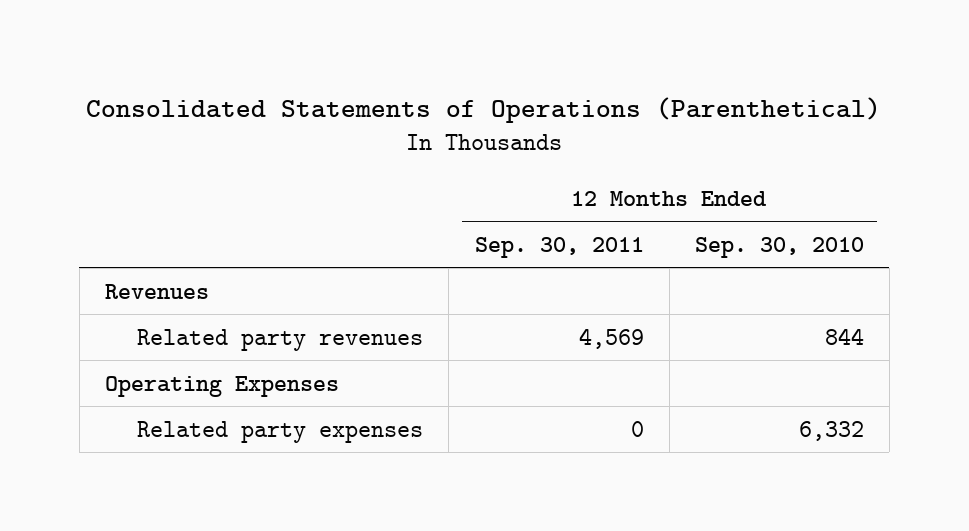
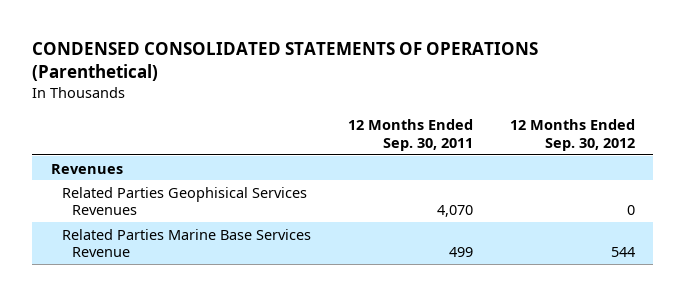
[86,97,882,124] Consolidated Statements of Operations (Parenthetical) -> [32,42,539,82] CONDENSED CONSOLIDATED STATEMENTS OF OPERATIONS (Parenthetical)
[694,236,864,258] Sep. 30, 2010 -> none
none -> [509,119,635,151] 12 Months Ended Sep. 30, 2012
[104,375,339,397] Operating Expenses -> none
[137,420,424,443] Related party expenses -> none
[137,328,424,351] Related party revenues -> [61,186,307,216] Related Parties Geophisical Services Revenues
[578,327,644,349] 4,569 -> [436,205,473,218] 4,070
none -> [61,228,311,258] Related Parties Marine Base Services Revenue

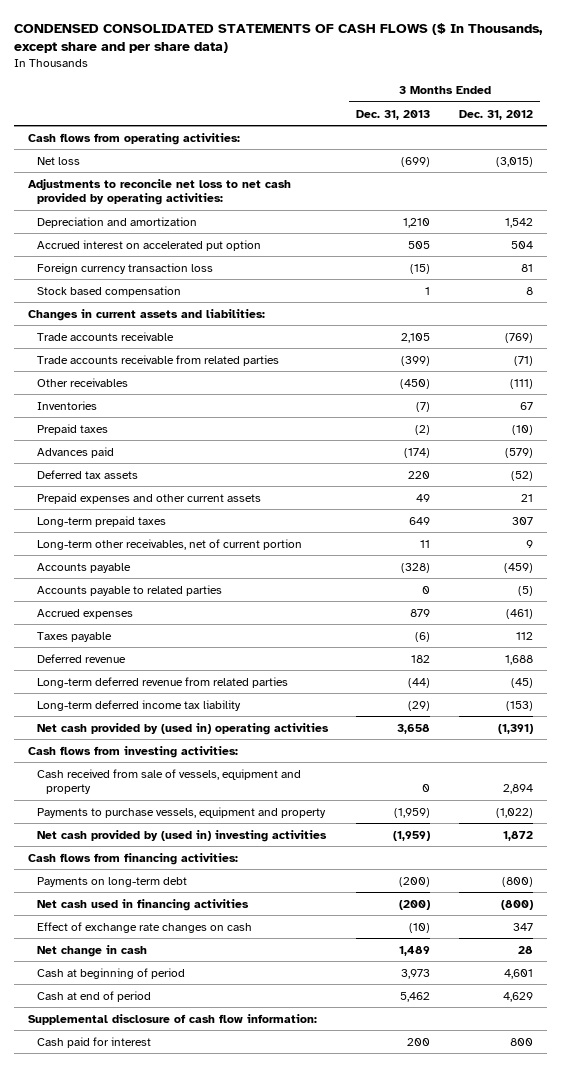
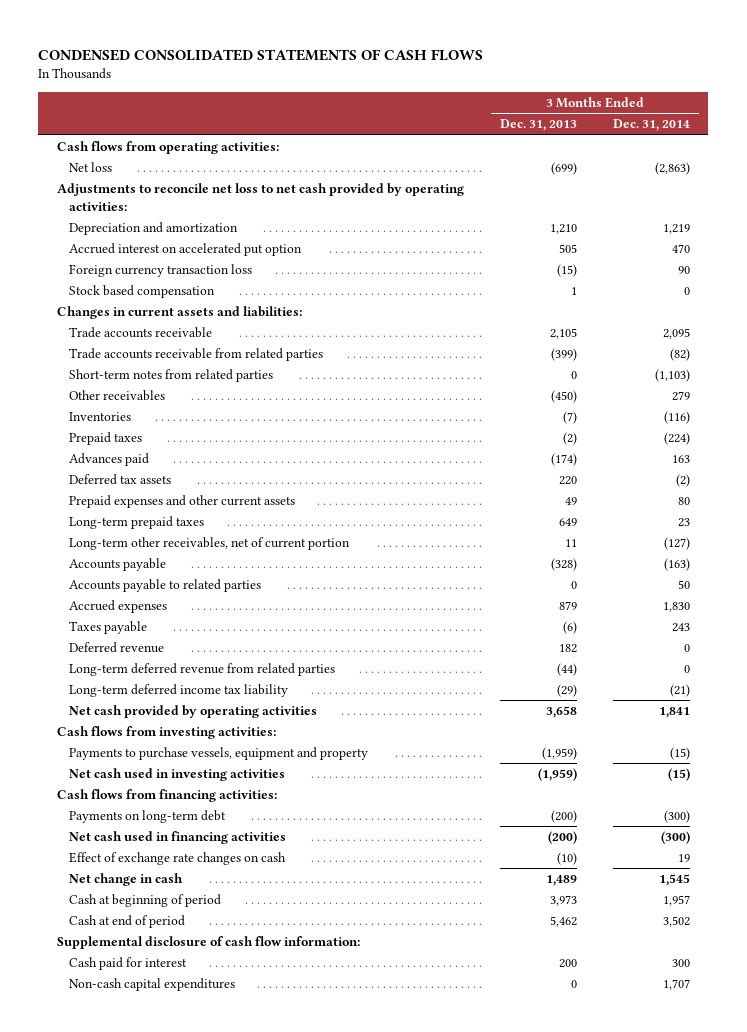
[14,22,544,53] CONDENSED CONSOLIDATED STATEMENTS OF CASH FLOWS ($ In Thousands, except share and per share data) -> [38,48,484,61] CONDENSED CONSOLIDATED STATEMENTS OF CASH FLOWS
[458,109,533,120] Dec. 31, 2012 -> none
none -> [613,119,691,132] Dec. 31, 2014
none -> [69,369,274,383] Short-term notes from related parties
[37,722,330,735] Net cash provided by (used in) operating activities -> [69,705,318,719] Net cash provided by operating activities
[37,768,302,795] Cash received from sale of vessels, equipment and property -> none
[37,829,328,842] Net cash provided by (used in) investing activities -> [69,768,286,782] Net cash used in investing activities
none -> [69,978,236,992] Non-cash capital expenditures

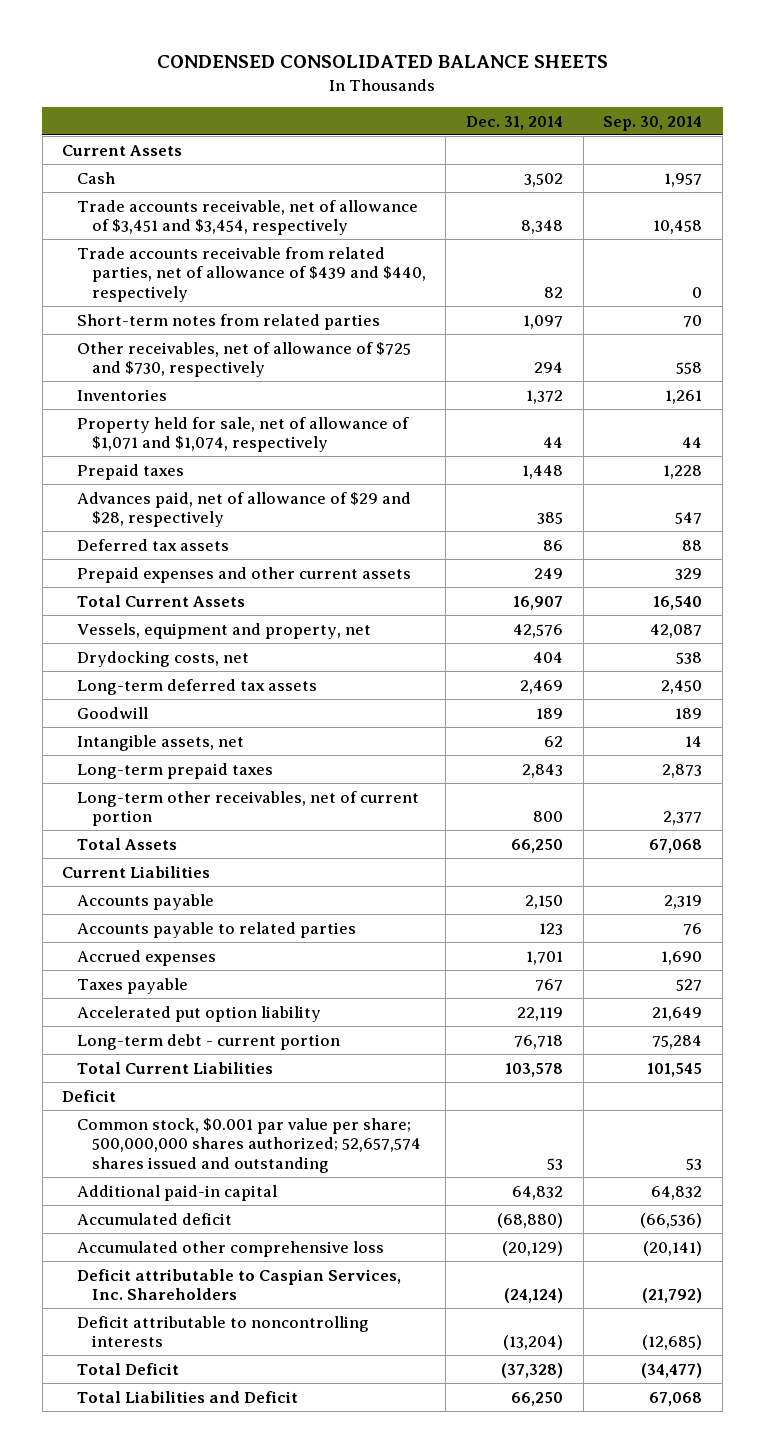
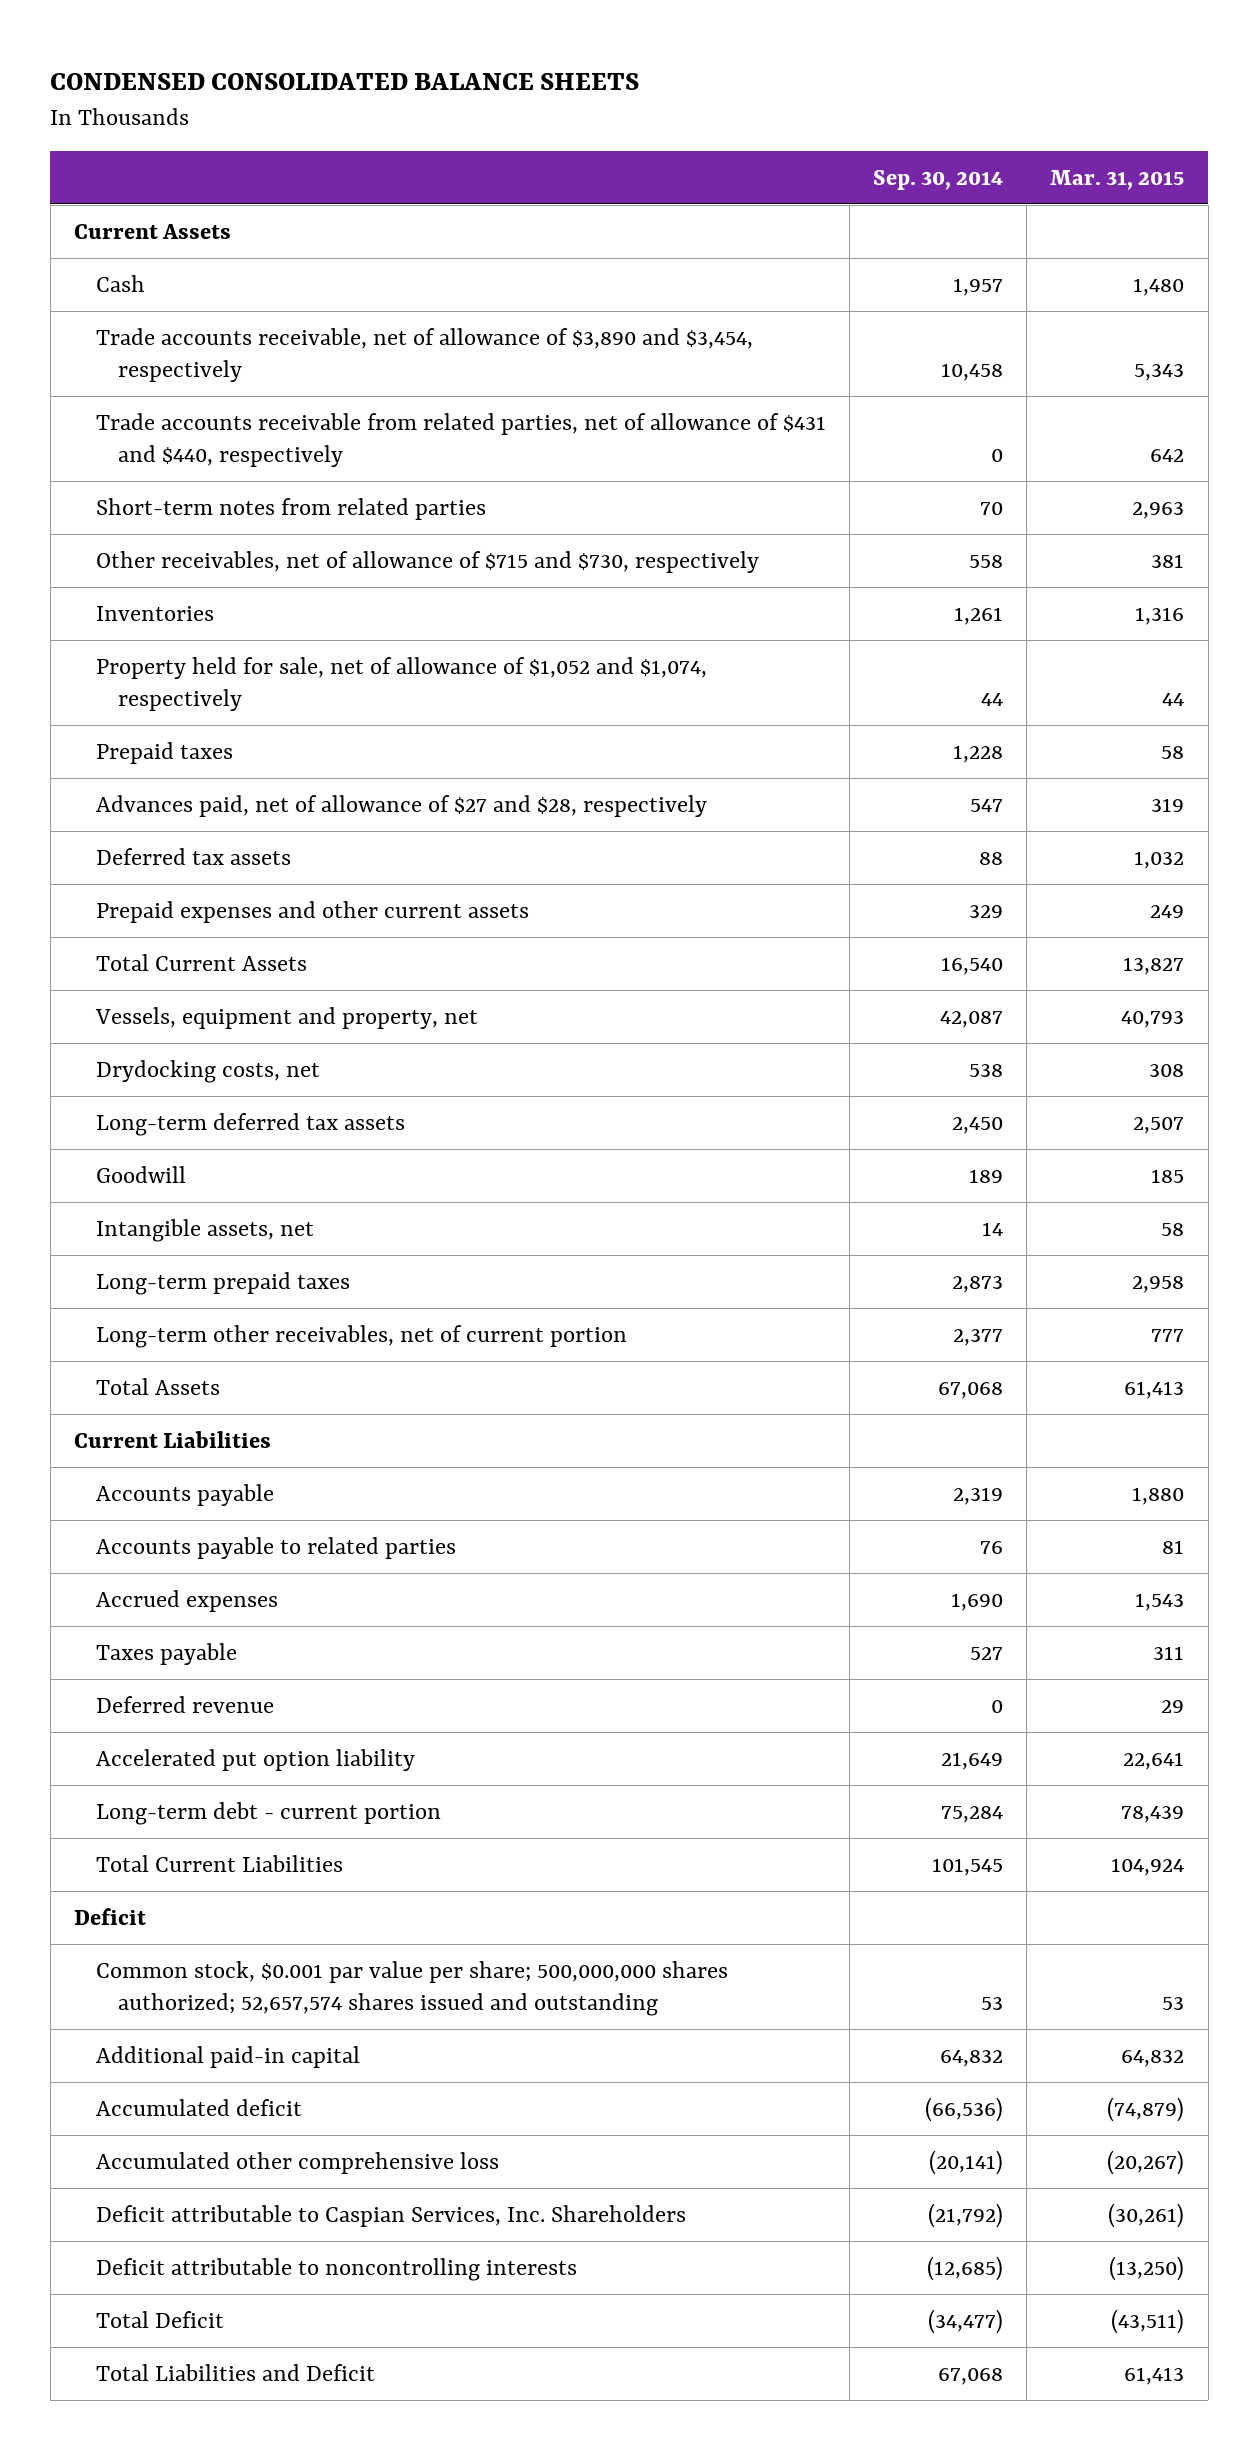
[466,115,564,130] Dec. 31, 2014 -> none
none -> [1050,169,1185,190] Mar. 31, 2015
[77,199,419,236] Trade accounts receivable, net of allowance of $3,451 and $3,454, respectively -> [95,327,753,383] Trade accounts receivable, net of allowance of $3,890 and $3,454, respectively
[77,246,426,302] Trade accounts receivable from related parties, net of allowance of $439 and $440, respectively -> [95,412,826,468] Trade accounts receivable from related parties, net of allowance of $431 and $440, respectively
[77,341,412,378] Other receivables, net of allowance of $725 and $730, respectively -> [95,550,759,573] Other receivables, net of allowance of $715 and $730, respectively
[77,416,410,453] Property held for sale, net of allowance of $1,071 and $1,074, respectively -> [95,656,707,712] Property held for sale, net of allowance of $1,052 and $1,074, respectively
[77,491,412,528] Advances paid, net of allowance of $29 and $28, respectively -> [95,794,707,817] Advances paid, net of allowance of $27 and $28, respectively
none -> [95,1695,274,1713] Deferred revenue

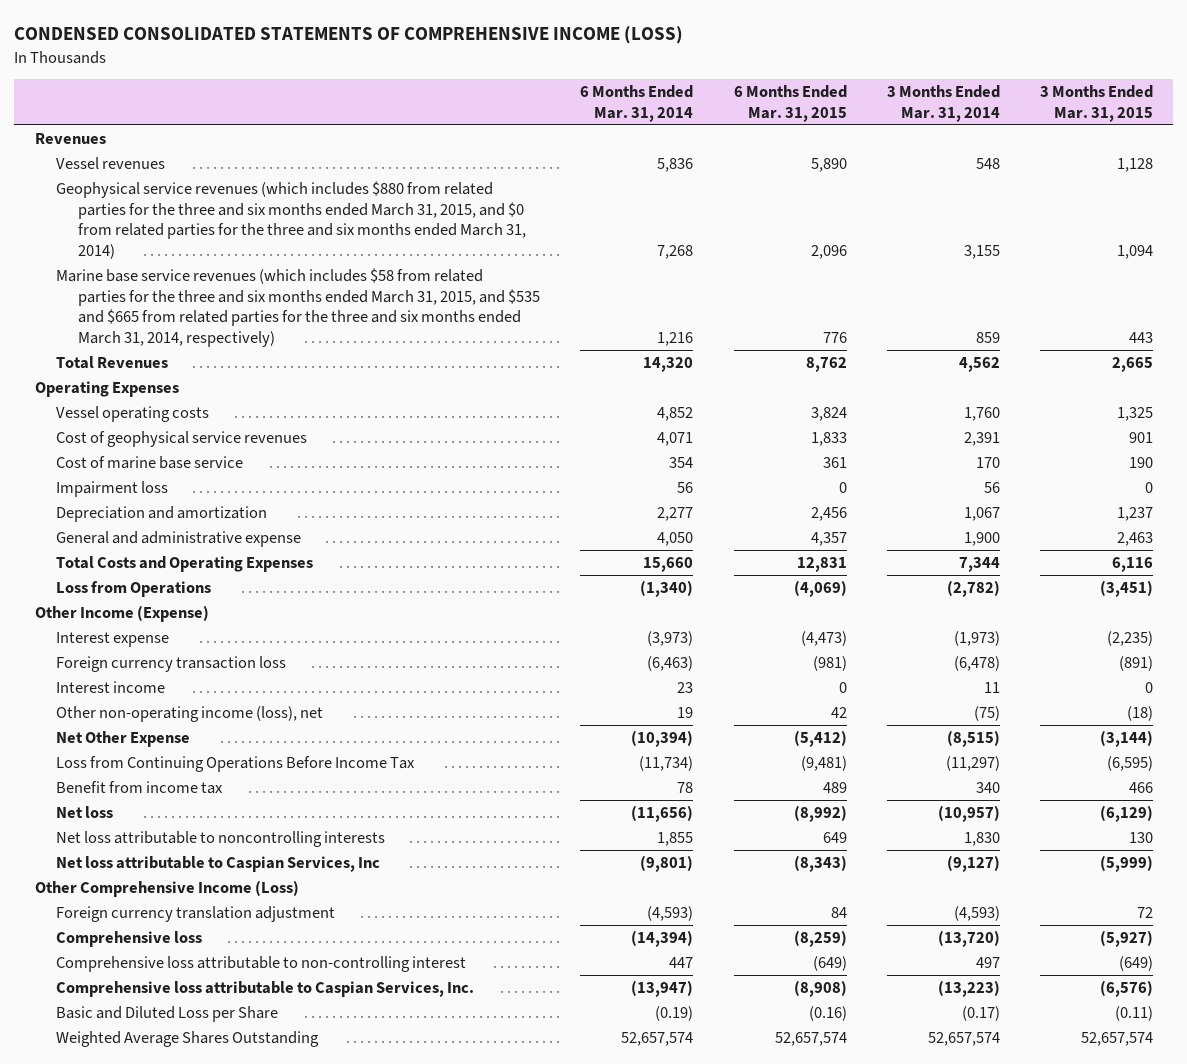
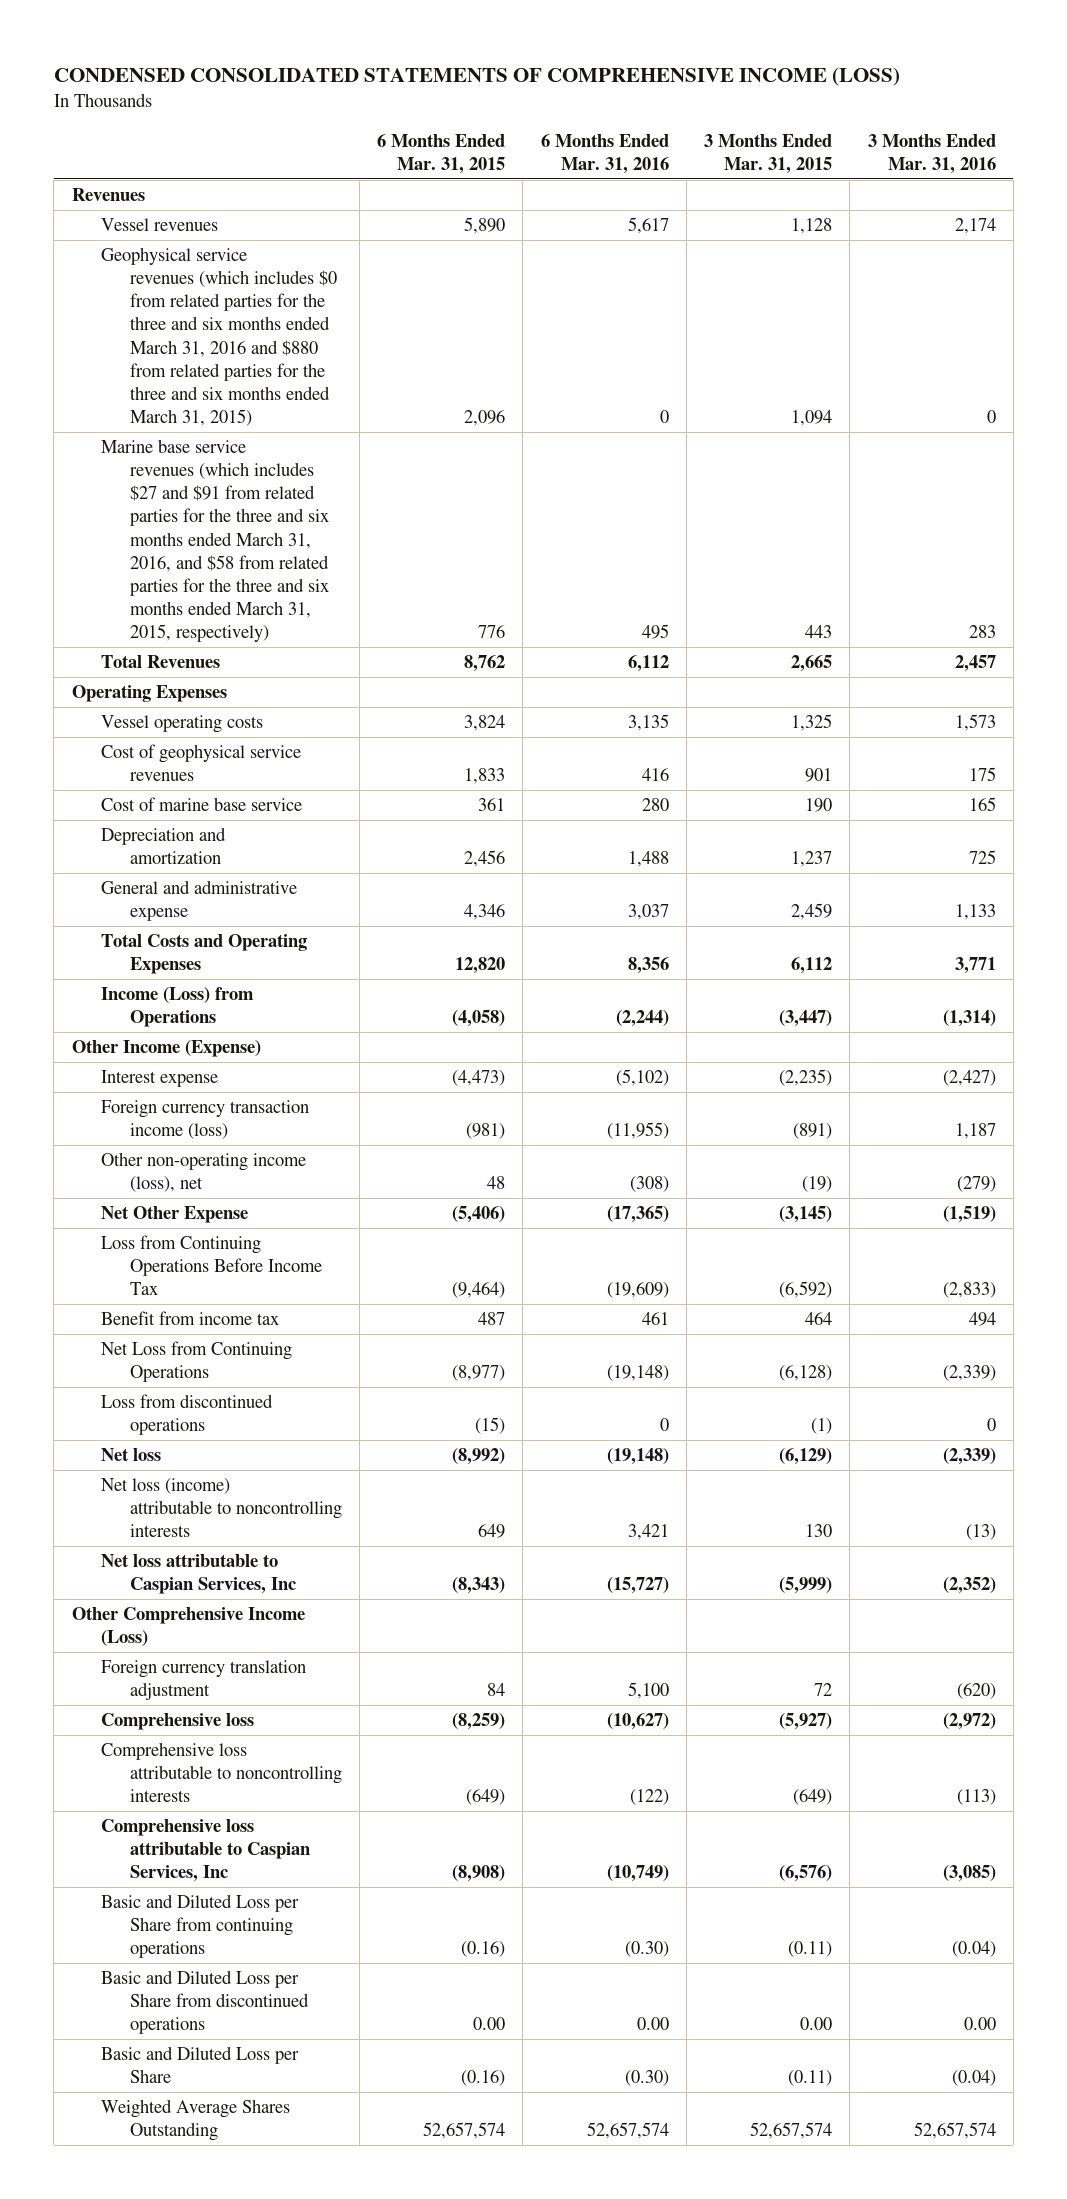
[580,85,694,122] 6 Months Ended Mar. 31, 2014 -> none
[886,85,1000,122] 3 Months Ended Mar. 31, 2014 -> none
none -> [540,133,669,174] 6 Months Ended Mar. 31, 2016
none -> [867,133,996,174] 3 Months Ended Mar. 31, 2016
[56,181,527,259] Geophysical service revenues (which includes $880 from related parties for the three and six months ended March 31, 2015, and $0 from related parties for the three and six months ended March 31, 2014) -> [100,247,337,426] Geophysical service revenues (which includes $0 from related parties for the three and six months ended March 31, 2016 and $880 from related parties for the three and six months ended March 31, 2015)
[56,268,541,347] Marine base service revenues (which includes $58 from related parties for the three and six months ended March 31, 2015, and $535 and $665 from related parties for the three and six months ended March 31, 2014, respectively) -> [100,439,329,642] Marine base service revenues (which includes $27 and $91 from related parties for the three and six months ended March 31, 2016, and $58 from related parties for the three and six months ended March 31, 2015, respectively)
[56,481,169,498] Impairment loss -> none
[810,532,847,547] 4,357 -> [464,904,506,921] 4,346
[1116,532,1153,547] 2,463 -> [791,903,833,921] 2,459
[796,557,847,573] 12,831 -> [455,957,506,975] 12,820
[1111,557,1153,573] 6,116 -> [791,957,833,975] 6,112
[56,581,212,598] Loss from Operations -> [100,987,254,1028] Income (Loss) from Operations
[793,580,847,598] (4,069) -> [452,1010,506,1028] (4,058)
[1099,580,1153,598] (3,451) -> [779,1010,833,1028] (3,447)
[56,681,166,694] Interest income -> none
[56,656,287,673] Foreign currency transaction loss -> [100,1100,309,1140] Foreign currency transaction income (loss)
[830,707,847,719] 42 -> [487,1176,506,1190] 48
[1126,706,1153,722] (18) -> [802,1176,833,1193] (19)
[793,730,847,748] (5,412) -> [452,1206,506,1224] (5,406)
[1099,730,1153,748] (3,144) -> [779,1206,833,1224] (3,145)
[800,756,847,772] (9,481) -> [452,1282,506,1299] (9,464)
[1106,756,1153,772] (6,595) -> [779,1281,833,1299] (6,592)
[822,782,847,794] 489 -> [478,1312,506,1326] 487
[1128,782,1153,794] 466 -> [805,1312,833,1326] 464
none -> [100,1341,292,1383] Net Loss from Continuing Operations
none -> [100,1394,273,1436] Loss from discontinued operations
[56,831,386,848] Net loss attributable to noncontrolling interests -> [100,1478,342,1538] Net loss (income) attributable to noncontrolling interests
[56,956,467,973] Comprehensive loss attributable to non-controlling interest -> [100,1742,342,1803] Comprehensive loss attributable to noncontrolling interests
[56,981,475,998] Comprehensive loss attributable to Caspian Services, Inc. -> [100,1819,310,1883] Comprehensive loss attributable to Caspian Services, Inc
none -> [100,1894,299,1959] Basic and Diluted Loss per Share from continuing operations
none -> [100,1970,309,2035] Basic and Diluted Loss per Share from discontinued operations

